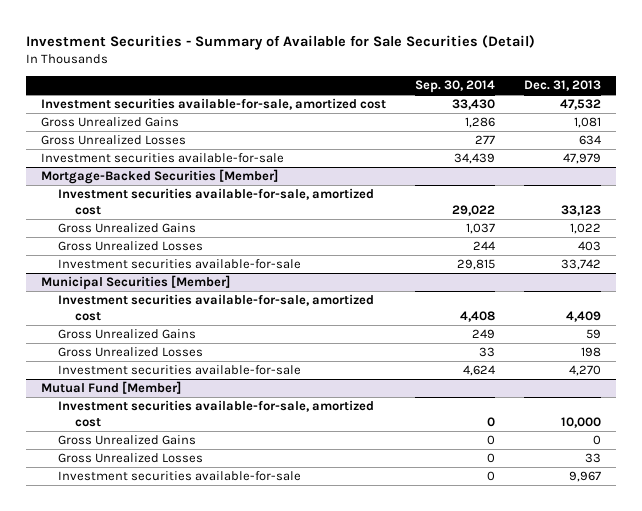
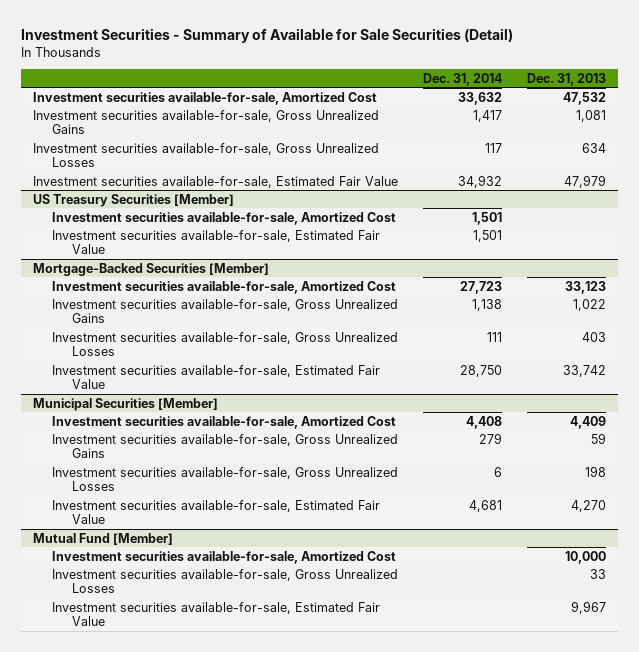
[414,80,495,94] Sep. 30, 2014 -> none
none -> [423,72,503,86] Dec. 31, 2014
[40,98,386,111] Investment securities available-for-sale, amortized cost -> [33,91,378,105] Investment securities available-for-sale, Amortized Cost
[40,117,179,128] Gross Unrealized Gains -> [33,109,380,135] Investment securities available-for-sale, Gross Unrealized Gains
[40,135,186,146] Gross Unrealized Losses -> [33,142,380,168] Investment securities available-for-sale, Gross Unrealized Losses
[40,153,284,164] Investment securities available-for-sale -> [33,175,399,188] Investment securities available-for-sale, Estimated Fair Value
none -> [33,193,235,207] US Treasury Securities [Member]
none -> [52,211,397,225] Investment securities available-for-sale, Amortized Cost
none -> [52,229,381,255] Investment securities available-for-sale, Estimated Fair Value
[57,188,374,215] Investment securities available-for-sale, amortized cost -> [52,280,397,294] Investment securities available-for-sale, Amortized Cost
[57,223,196,234] Gross Unrealized Gains -> [52,298,399,324] Investment securities available-for-sale, Gross Unrealized Gains
[57,241,203,252] Gross Unrealized Losses -> [52,331,399,357] Investment securities available-for-sale, Gross Unrealized Losses
[57,259,301,270] Investment securities available-for-sale -> [52,364,381,390] Investment securities available-for-sale, Estimated Fair Value
[57,294,374,321] Investment securities available-for-sale, amortized cost -> [52,415,397,429] Investment securities available-for-sale, Amortized Cost
[57,329,196,340] Gross Unrealized Gains -> [52,433,399,459] Investment securities available-for-sale, Gross Unrealized Gains
[57,347,203,358] Gross Unrealized Losses -> [52,466,399,492] Investment securities available-for-sale, Gross Unrealized Losses
[57,365,301,376] Investment securities available-for-sale -> [52,499,381,525] Investment securities available-for-sale, Estimated Fair Value
[57,435,196,446] Gross Unrealized Gains -> none
[57,400,374,427] Investment securities available-for-sale, amortized cost -> [52,550,397,564] Investment securities available-for-sale, Amortized Cost
[57,453,203,464] Gross Unrealized Losses -> [52,568,399,594] Investment securities available-for-sale, Gross Unrealized Losses
[57,471,301,482] Investment securities available-for-sale -> [52,601,381,627] Investment securities available-for-sale, Estimated Fair Value

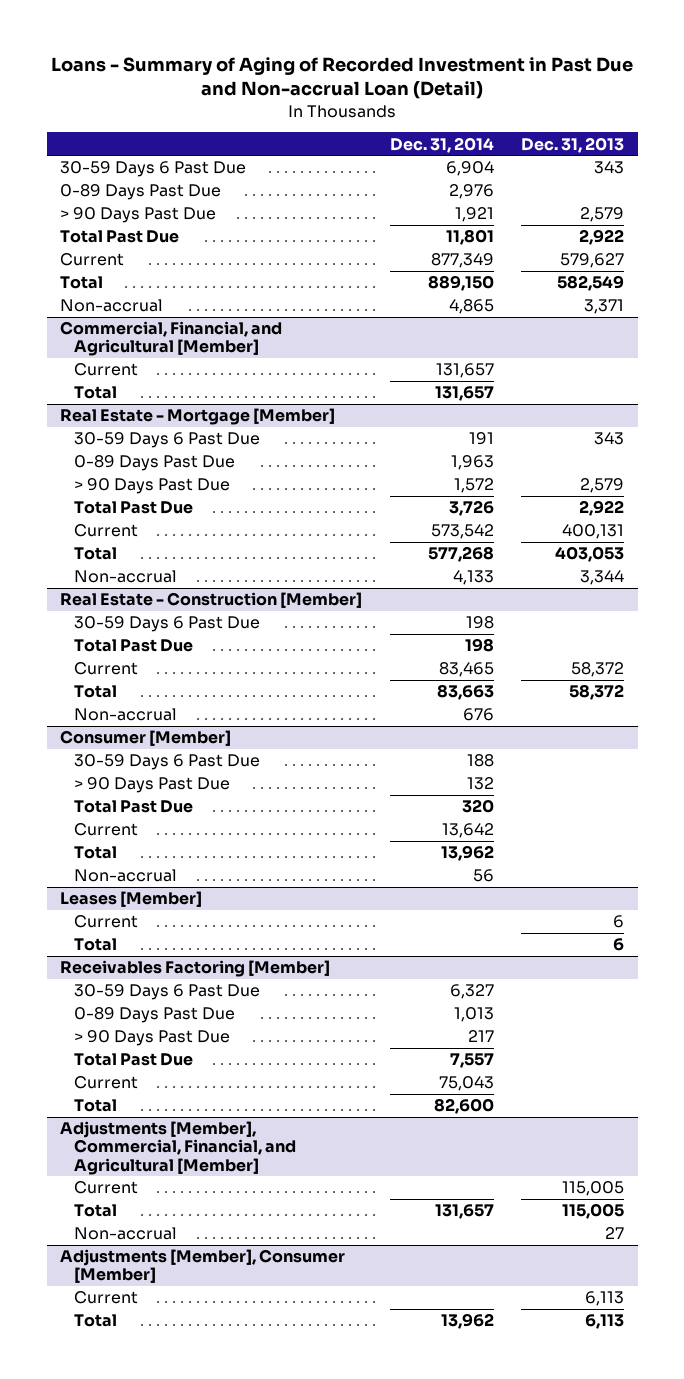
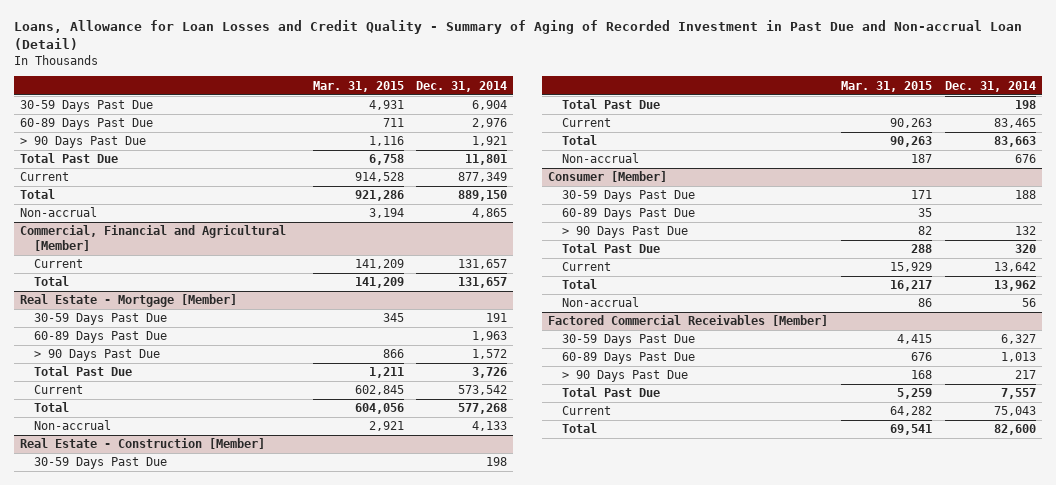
[51,56,634,100] Loans - Summary of Aging of Recorded Investment in Past Due and Non-accrual Loan (Detail) -> [13,20,1022,51] Loans, Allowance for Loan Losses and Credit Quality - Summary of Aging of Recorded Investment in Past Due and Non-accrual Loan (Detail)
[521,136,625,153] Dec. 31, 2013 -> none
none -> [312,80,404,92] Mar. 31, 2015
[60,161,247,178] 30-59 Days 6 Past Due -> [19,100,153,113] 30-59 Days Past Due
[60,184,222,201] 0-89 Days Past Due -> [19,118,153,131] 60-89 Days Past Due
[60,321,283,357] Commercial, Financial, and Agricultural [Member] -> [19,225,286,252] Commercial, Financial and Agricultural [Member]
[73,432,260,449] 30-59 Days 6 Past Due -> [33,313,167,326] 30-59 Days Past Due
[73,455,235,472] 0-89 Days Past Due -> [33,331,167,344] 60-89 Days Past Due
[73,616,260,633] 30-59 Days 6 Past Due -> [33,457,167,470] 30-59 Days Past Due
[73,754,260,771] 30-59 Days 6 Past Due -> [561,190,695,203] 30-59 Days Past Due
none -> [561,208,695,221] 60-89 Days Past Due
[60,891,203,908] Leases [Member] -> none
[73,915,138,929] Current -> none
[73,938,117,952] Total -> none
[60,960,331,978] Receivables Factoring [Member] -> [548,315,829,327] Factored Commercial Receivables [Member]
[73,984,260,1001] 30-59 Days 6 Past Due -> [561,334,695,347] 30-59 Days Past Due
[73,1007,235,1024] 0-89 Days Past Due -> [561,352,695,365] 60-89 Days Past Due
[60,1121,296,1175] Adjustments [Member], Commercial, Financial, and Agricultural [Member] -> none
[73,1181,138,1195] Current -> none
[73,1204,117,1218] Total -> none
[73,1227,177,1241] Non-accrual -> none
[60,1249,346,1284] Adjustments [Member], Consumer [Member] -> none
[73,1291,138,1305] Current -> none
[73,1314,117,1328] Total -> none

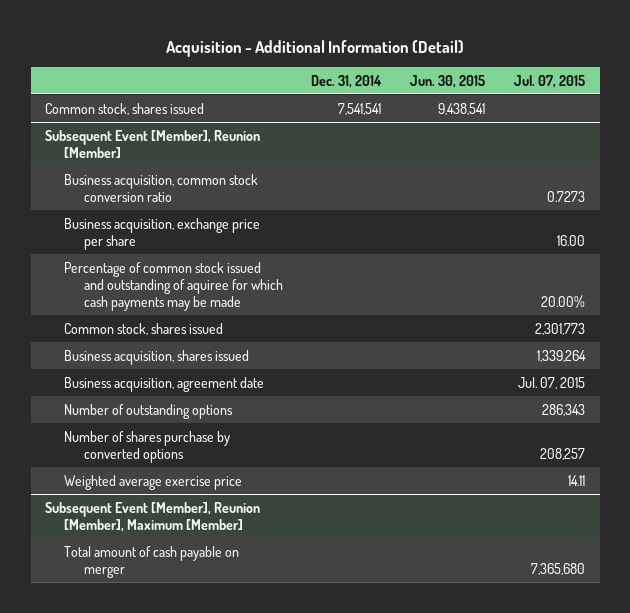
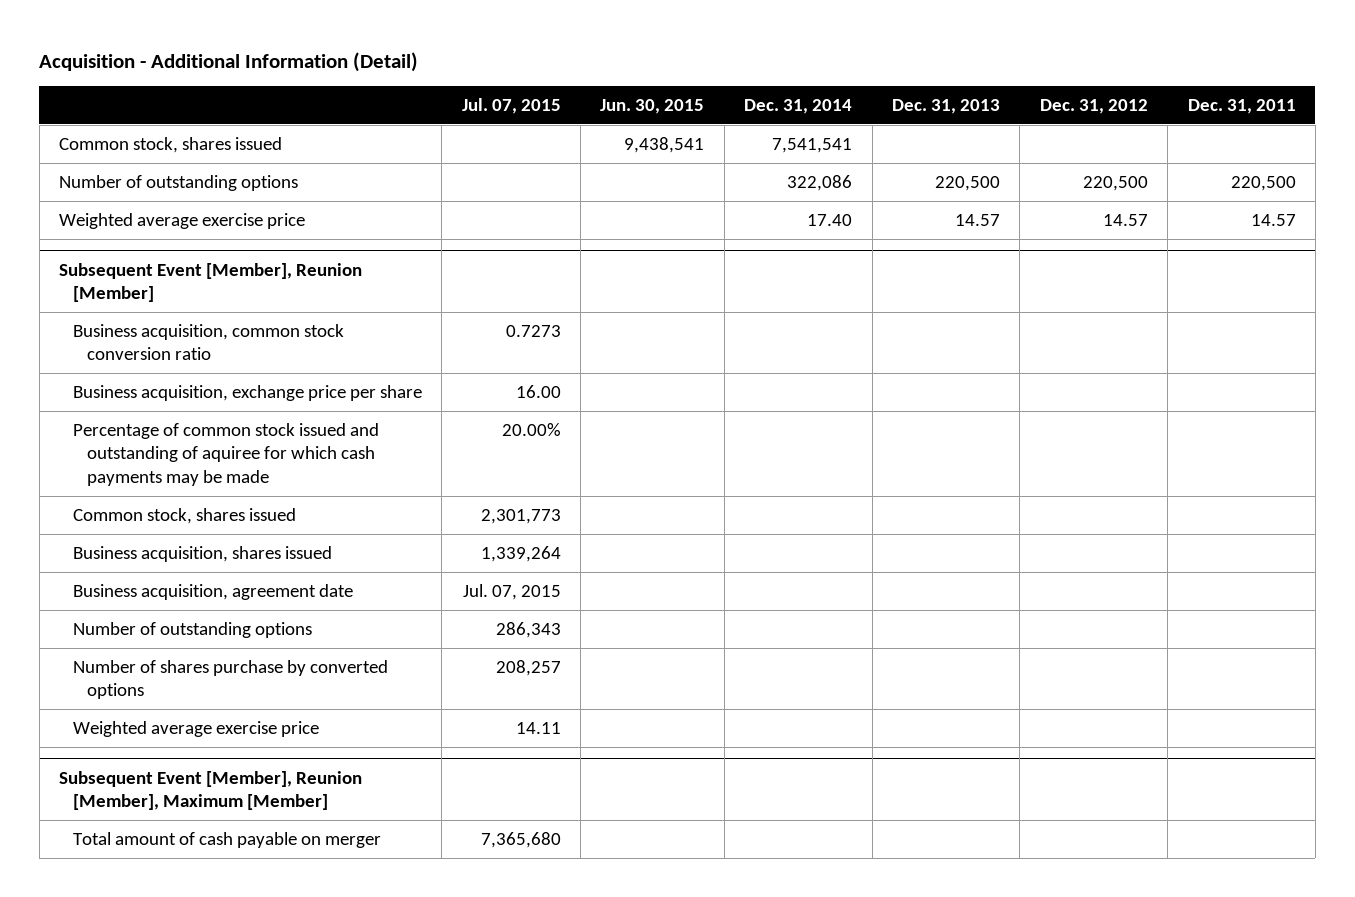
none -> [891,98,1000,114] Dec. 31, 2013
none -> [1039,98,1148,114] Dec. 31, 2012
none -> [1187,98,1296,114] Dec. 31, 2011
none -> [59,174,299,191] Number of outstanding options
none -> [59,212,306,229] Weighted average exercise price

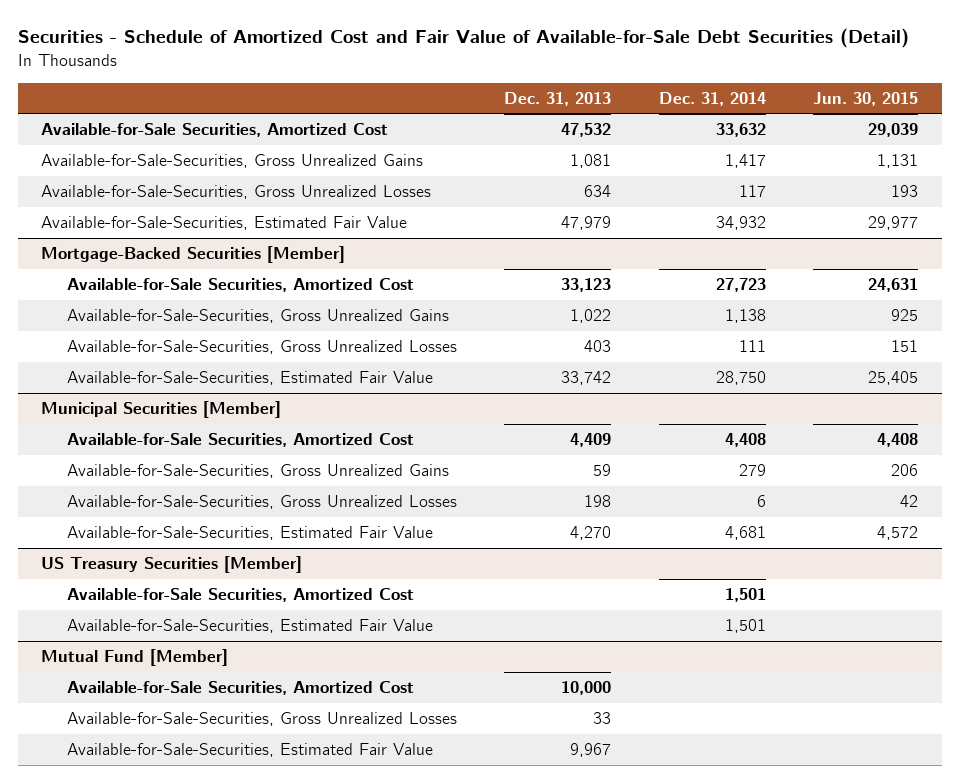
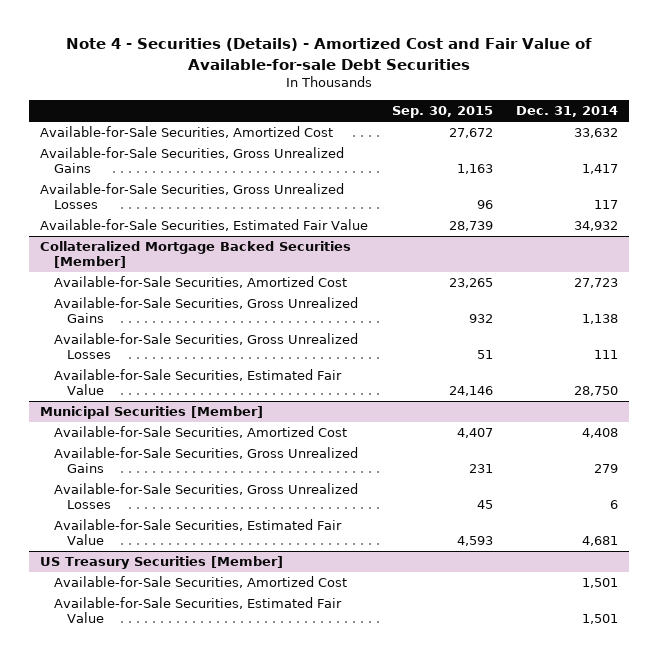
[17,28,909,49] Securities - Schedule of Amortized Cost and Fair Value of Available-for-Sale Debt Securities (Detail) -> [66,38,593,70] Note 4 - Securities (Details) - Amortized Cost and Fair Value of Available-for-sale Debt Securities
[504,91,612,106] Dec. 31, 2013 -> none
[813,91,919,106] Jun. 30, 2015 -> none
none -> [391,106,493,119] Sep. 30, 2015
[41,154,424,169] Available-for-Sale-Securities, Gross Unrealized Gains -> [40,147,345,174] Available-for-Sale Securities, Gross Unrealized Gains
[41,185,432,200] Available-for-Sale-Securities, Gross Unrealized Losses -> [40,183,345,210] Available-for-Sale Securities, Gross Unrealized Losses
[41,216,408,231] Available-for-Sale-Securities, Estimated Fair Value -> [40,219,369,232] Available-for-Sale Securities, Estimated Fair Value
[41,246,346,264] Mortgage-Backed Securities [Member] -> [40,241,352,269] Collateralized Mortgage Backed Securities [Member]
[66,309,449,324] Available-for-Sale-Securities, Gross Unrealized Gains -> [53,297,358,324] Available-for-Sale Securities, Gross Unrealized Gains
[66,340,457,355] Available-for-Sale-Securities, Gross Unrealized Losses -> [53,333,358,360] Available-for-Sale Securities, Gross Unrealized Losses
[66,371,433,386] Available-for-Sale-Securities, Estimated Fair Value -> [53,369,342,396] Available-for-Sale Securities, Estimated Fair Value
[66,464,449,479] Available-for-Sale-Securities, Gross Unrealized Gains -> [53,447,358,474] Available-for-Sale Securities, Gross Unrealized Gains
[66,495,457,510] Available-for-Sale-Securities, Gross Unrealized Losses -> [53,483,358,510] Available-for-Sale Securities, Gross Unrealized Losses
[66,526,433,541] Available-for-Sale-Securities, Estimated Fair Value -> [53,519,342,546] Available-for-Sale Securities, Estimated Fair Value
[41,649,229,667] Mutual Fund [Member] -> none
[66,681,414,696] Available-for-Sale Securities, Amortized Cost -> none
[66,712,457,727] Available-for-Sale-Securities, Gross Unrealized Losses -> none
[66,743,433,758] Available-for-Sale-Securities, Estimated Fair Value -> none
[66,619,433,634] Available-for-Sale-Securities, Estimated Fair Value -> [53,597,342,624] Available-for-Sale Securities, Estimated Fair Value

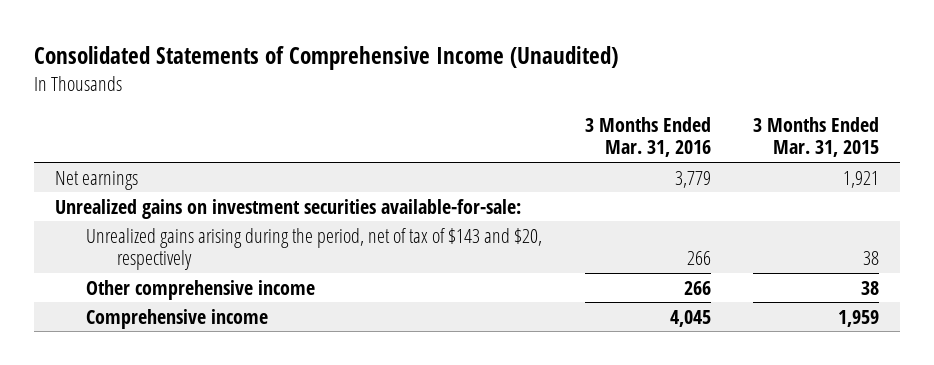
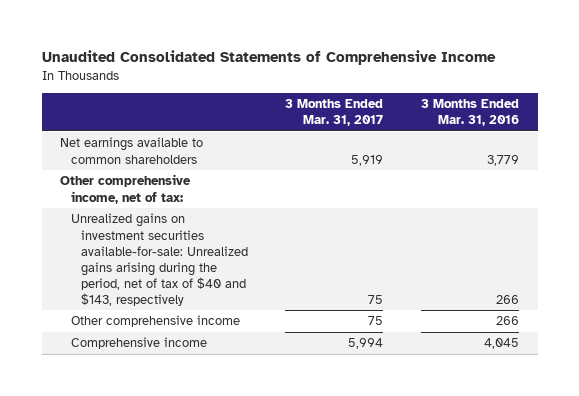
[33,46,618,71] Consolidated Statements of Comprehensive Income (Unaudited) -> [41,49,496,65] Unaudited Consolidated Statements of Comprehensive Income
[753,116,880,158] 3 Months Ended Mar. 31, 2015 -> none
none -> [285,99,384,127] 3 Months Ended Mar. 31, 2017
[55,198,522,219] Unrealized gains on investment securities available-for-sale: -> none
[55,170,139,190] Net earnings -> [60,137,204,164] Net earnings available to common shareholders
none -> [60,174,192,204] Other comprehensive income, net of tax:
[86,227,543,271] Unrealized gains arising during the period, net of tax of $143 and $20, respectively -> [70,213,248,306] Unrealized gains on investment securities available-for-sale: Unrealized gains arising during the period, net of tax of $40 and $143, respectively

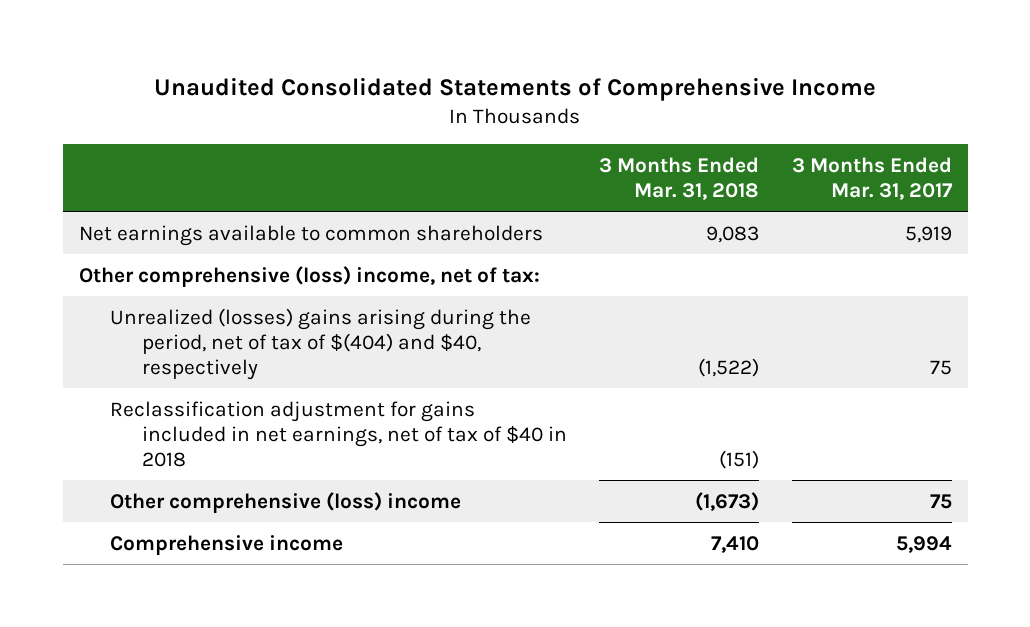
[421,99,520,127] 3 Months Ended Mar. 31, 2016 -> none
none -> [599,156,760,200] 3 Months Ended Mar. 31, 2018
[60,174,192,204] Other comprehensive income, net of tax: -> [78,265,540,287] Other comprehensive (loss) income, net of tax:
[70,213,248,306] Unrealized gains on investment securities available-for-sale: Unrealized gains arising during the period, net of tax of $40 and $143, respectively -> [110,307,532,381] Unrealized (losses) gains arising during the period, net of tax of $(404) and $40, respectively
none -> [110,400,568,468] Reclassification adjustment for gains included in net earnings, net of tax of $40 in 2018
[70,315,240,328] Other comprehensive income -> [110,491,462,513] Other comprehensive (loss) income

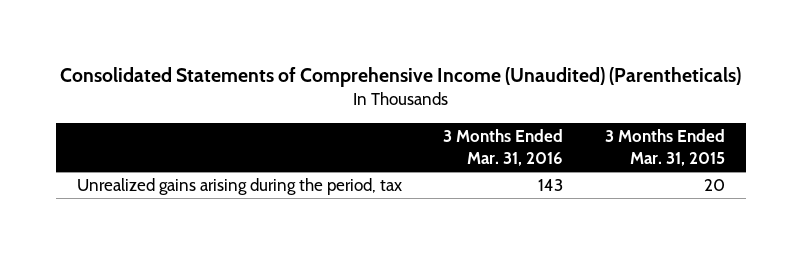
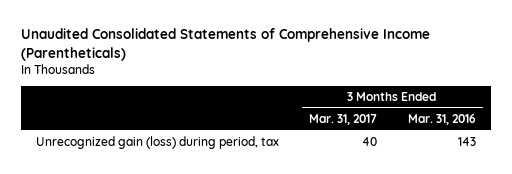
[59,67,741,88] Consolidated Statements of Comprehensive Income (Unaudited) (Parentheticals) -> [20,28,430,61] Unaudited Consolidated Statements of Comprehensive Income (Parentheticals)
[604,128,725,167] 3 Months Ended Mar. 31, 2015 -> none
none -> [309,113,378,125] Mar. 31, 2017
[76,178,402,196] Unrealized gains arising during the period, tax -> [35,136,279,150] Unrecognized gain (loss) during period, tax

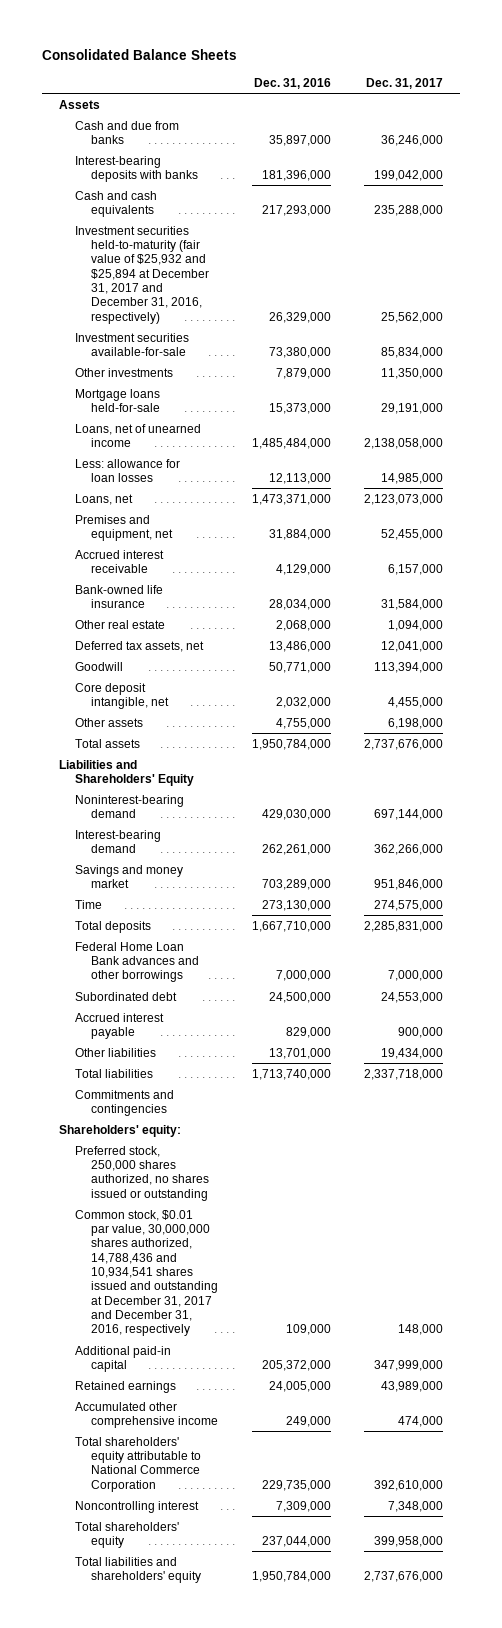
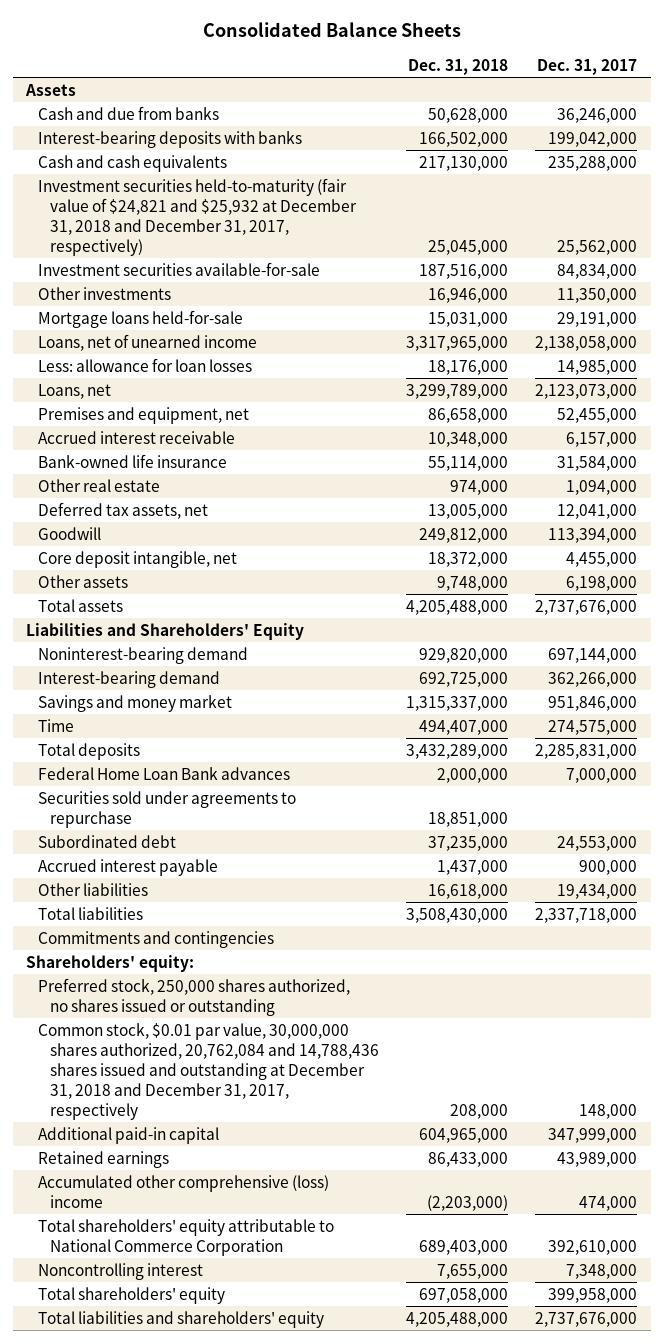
[253,77,331,89] Dec. 31, 2016 -> none
none -> [408,58,509,75] Dec. 31, 2018
[74,225,209,324] Investment securities held-to-maturity (fair value of $25,932 and $25,894 at December 31, 2017 and December 31, 2016, respectively) -> [38,177,358,256] Investment securities held-to-maturity (fair value of $24,821 and $25,932 at December 31, 2018 and December 31, 2017, respectively)
[381,346,444,358] 85,834,000 -> [557,263,638,279] 84,834,000
[74,941,199,983] Federal Home Loan Bank advances and other borrowings -> [38,766,291,780] Federal Home Loan Bank advances
none -> [38,790,297,828] Securities sold under agreements to repurchase
[74,1209,218,1337] Common stock, $0.01 par value, 30,000,000 shares authorized, 14,788,436 and 10,934,541 shares issued and outstanding at December 31, 2017 and December 31, 2016, respectively -> [38,1022,380,1120] Common stock, $0.01 par value, 30,000,000 shares authorized, 20,762,084 and 14,788,436 shares issued and outstanding at December 31, 2018 and December 31, 2017, respectively
[74,1401,218,1428] Accumulated other comprehensive income -> [38,1174,330,1208] Accumulated other comprehensive (loss) income

